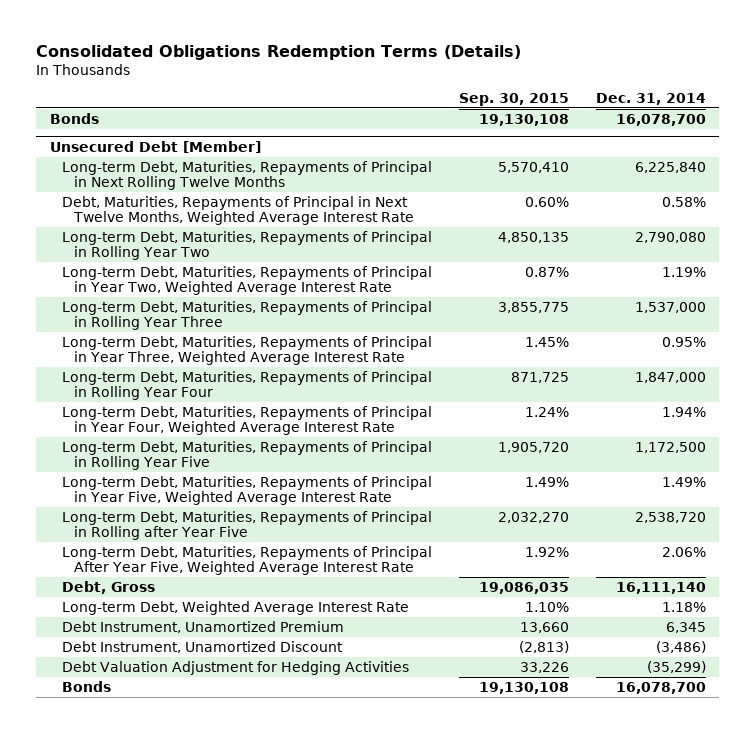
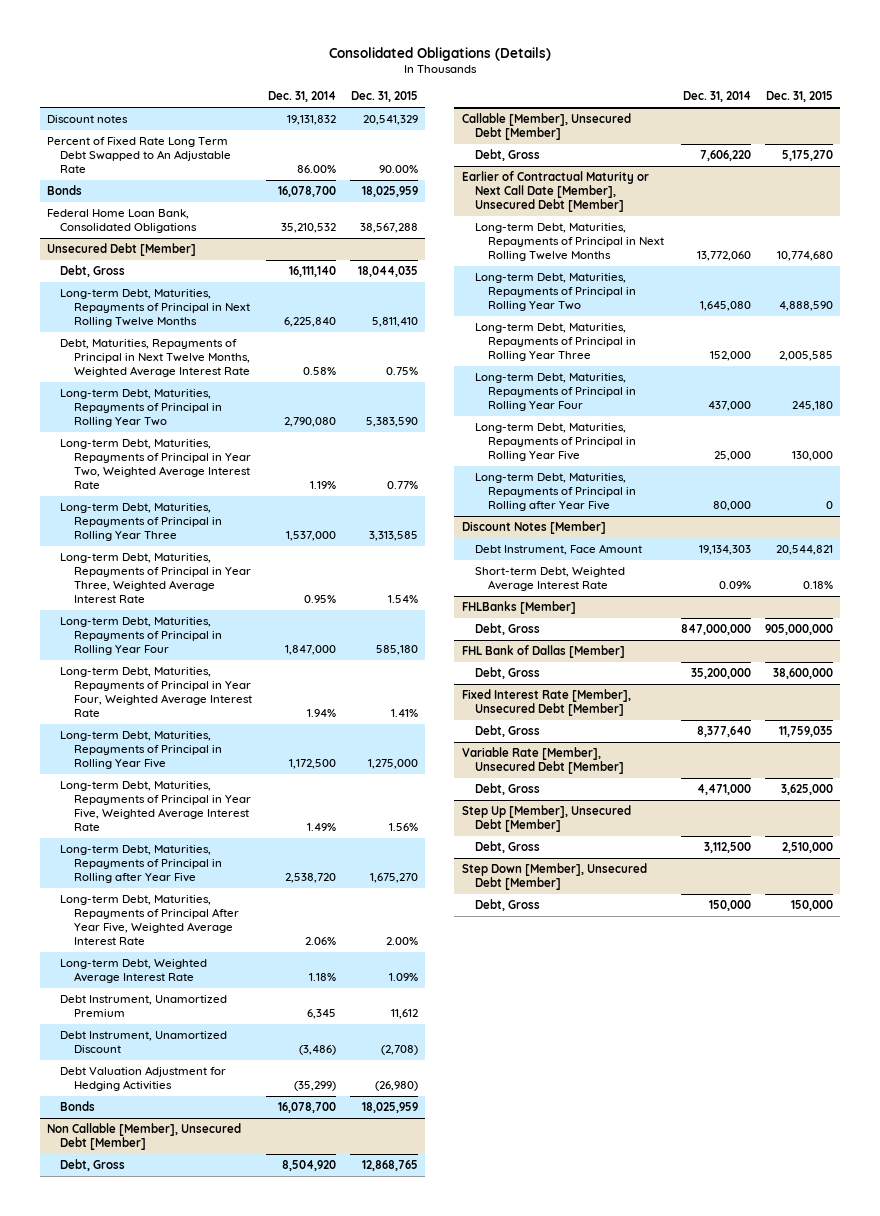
[36,44,522,60] Consolidated Obligations Redemption Terms (Details) -> [328,46,551,61] Consolidated Obligations (Details)
[458,92,569,106] Sep. 30, 2015 -> none
none -> [351,91,419,103] Dec. 31, 2015
none -> [46,115,128,124] Discount notes
none -> [46,137,232,173] Percent of Fixed Rate Long Term Debt Swapped to An Adjustable Rate
none -> [46,209,198,234] Federal Home Loan Bank, Consolidated Obligations
[61,580,155,594] Debt, Gross -> [60,265,126,278] Debt, Gross
none -> [46,1123,241,1151] Non Callable [Member], Unsecured Debt [Member]
none -> [60,1159,126,1172] Debt, Gross
none -> [461,113,631,141] Callable [Member], Unsecured Debt [Member]
none -> [475,149,541,162] Debt, Gross
none -> [461,171,649,212] Earlier of Contractual Maturity or Next Call Date [Member], Unsecured Debt [Member]
none -> [475,223,665,261] Long-term Debt, Maturities, Repayments of Principal in Next Rolling Twelve Months
none -> [475,273,637,311] Long-term Debt, Maturities, Repayments of Principal in Rolling Year Two
none -> [475,323,637,361] Long-term Debt, Maturities, Repayments of Principal in Rolling Year Three
none -> [475,373,637,411] Long-term Debt, Maturities, Repayments of Principal in Rolling Year Four
none -> [475,423,637,461] Long-term Debt, Maturities, Repayments of Principal in Rolling Year Five
none -> [475,473,637,511] Long-term Debt, Maturities, Repayments of Principal in Rolling after Year Five
none -> [461,521,606,535] Discount Notes [Member]
none -> [475,544,643,556] Debt Instrument, Face Amount
none -> [475,567,626,592] Short-term Debt, Weighted Average Interest Rate
none -> [461,601,576,615] FHLBanks [Member]
none -> [475,623,541,636] Debt, Gross
none -> [461,645,625,659] FHL Bank of Dallas [Member]
none -> [475,667,541,680] Debt, Gross
none -> [461,689,631,717] Fixed Interest Rate [Member], Unsecured Debt [Member]
none -> [475,725,541,738] Debt, Gross
none -> [461,747,625,775] Variable Rate [Member], Unsecured Debt [Member]
none -> [475,783,541,796] Debt, Gross
none -> [461,805,631,833] Step Up [Member], Unsecured Debt [Member]
none -> [475,841,541,854] Debt, Gross
none -> [461,863,647,891] Step Down [Member], Unsecured Debt [Member]
none -> [475,899,541,912] Debt, Gross

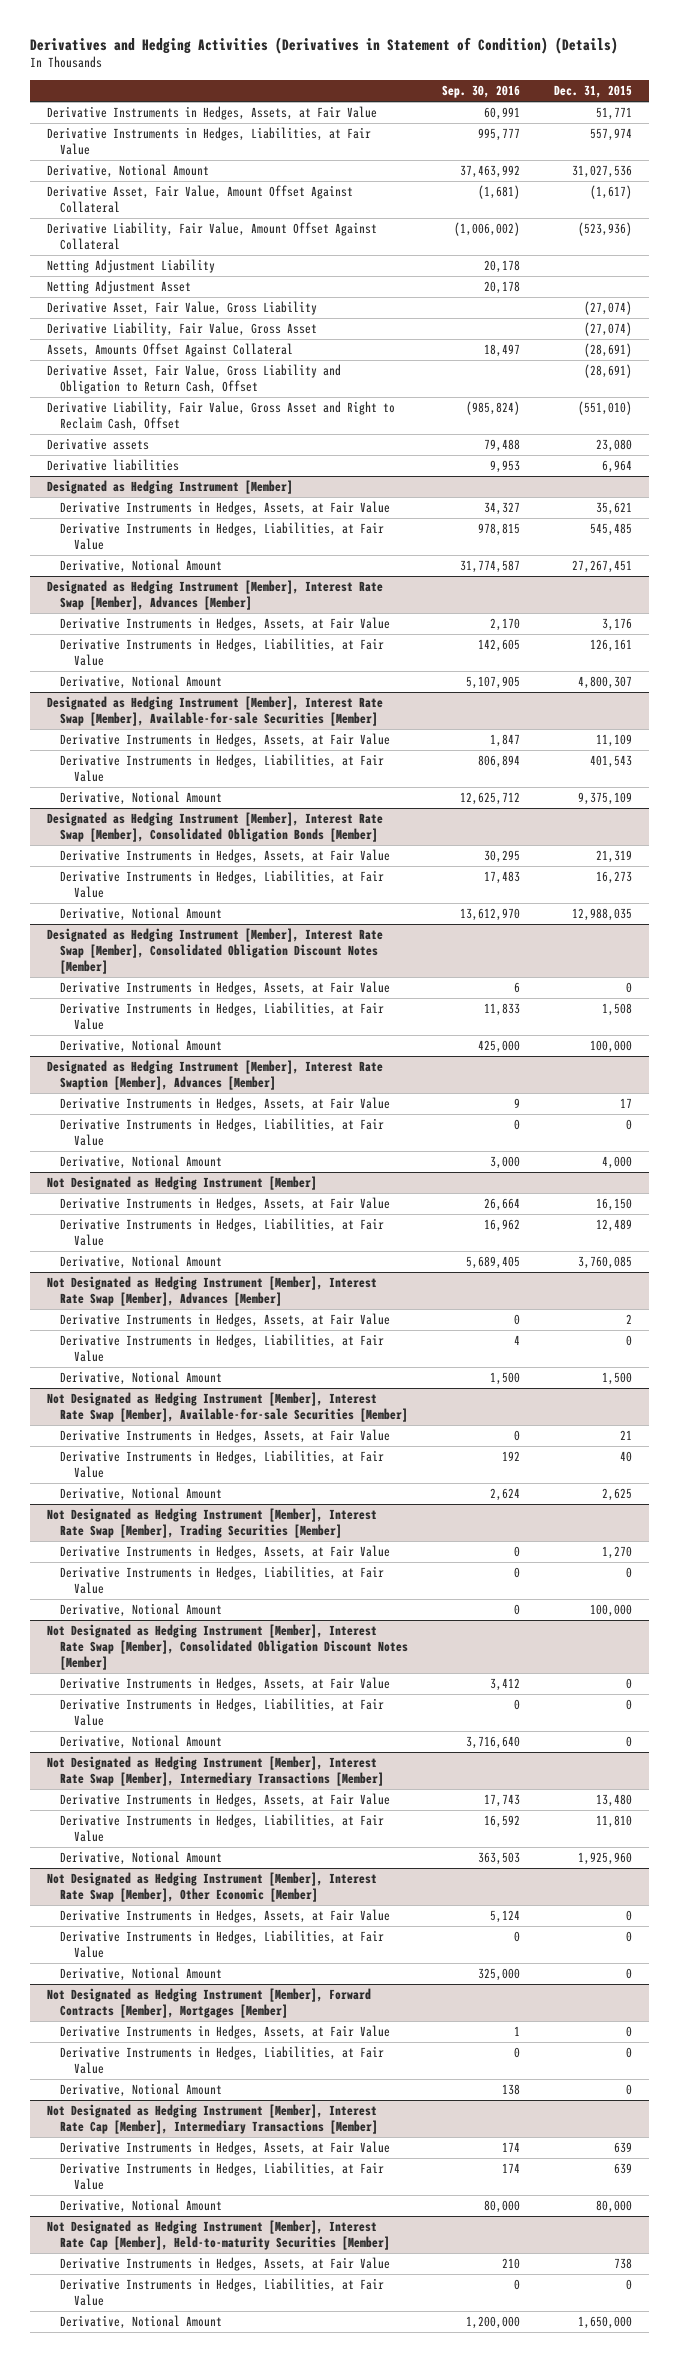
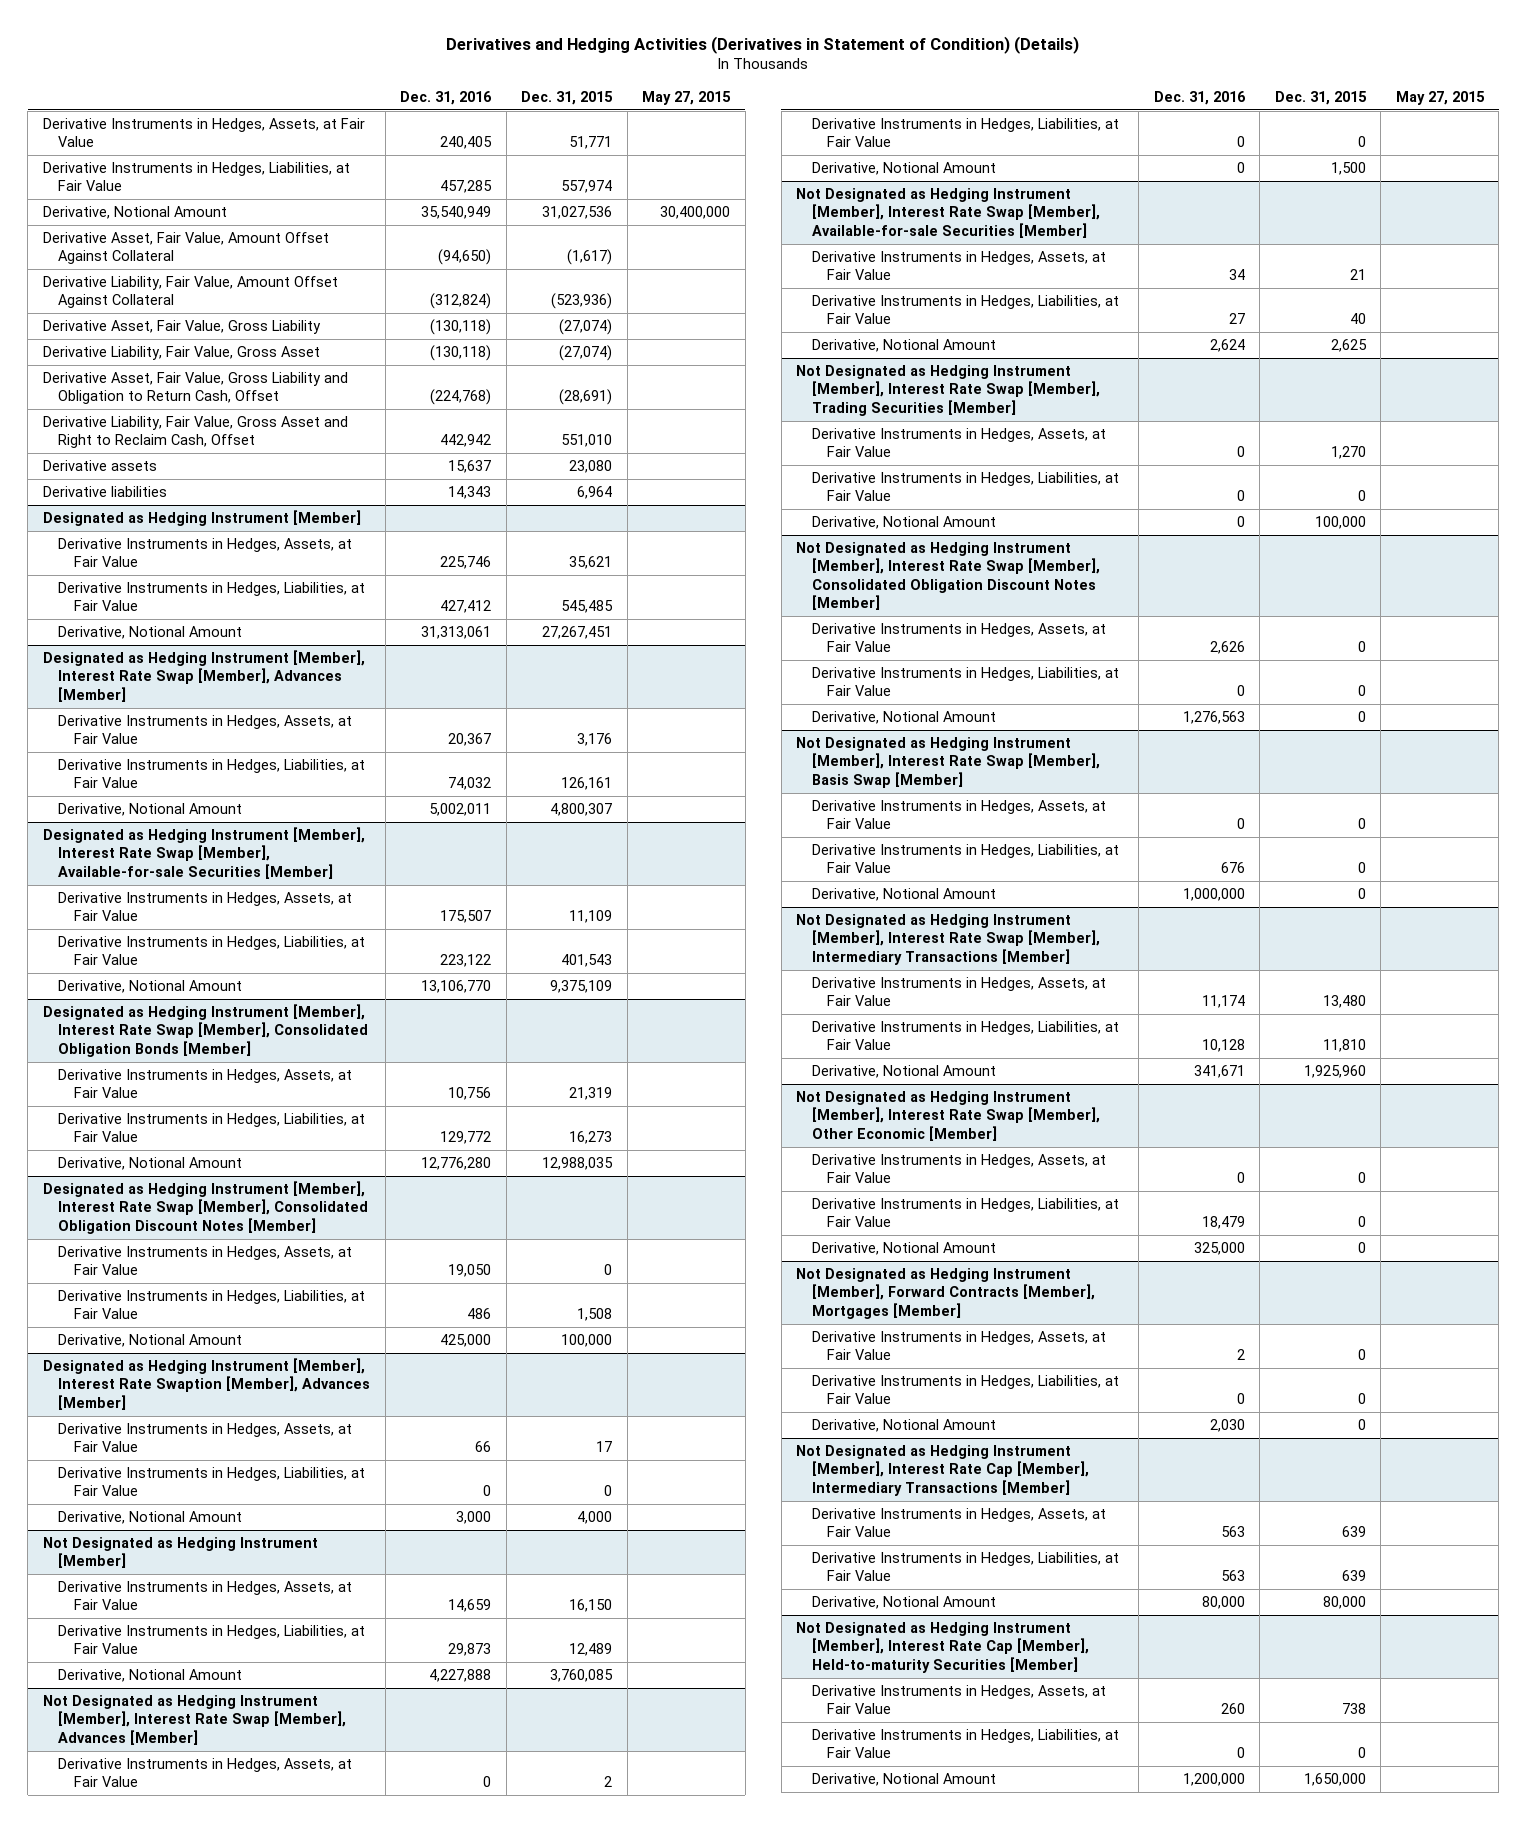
[442,85,521,99] Sep. 30, 2016 -> none
none -> [400,90,493,105] Dec. 31, 2016
none -> [642,90,732,105] May 27, 2015
[46,259,215,274] Netting Adjustment Liability -> none
[46,280,191,295] Netting Adjustment Asset -> none
[46,343,293,358] Assets, Amounts Offset Against Collateral -> none
[578,401,633,416] (551,010) -> [561,434,613,448] 551,010
none -> [796,737,1100,788] Not Designated as Hedging Instrument [Member], Interest Rate Swap [Member], Basis Swap [Member]
none -> [811,800,1106,830] Derivative Instruments in Hedges, Assets, at Fair Value
none -> [811,844,1119,874] Derivative Instruments in Hedges, Liabilities, at Fair Value
none -> [811,888,996,902] Derivative, Notional Amount

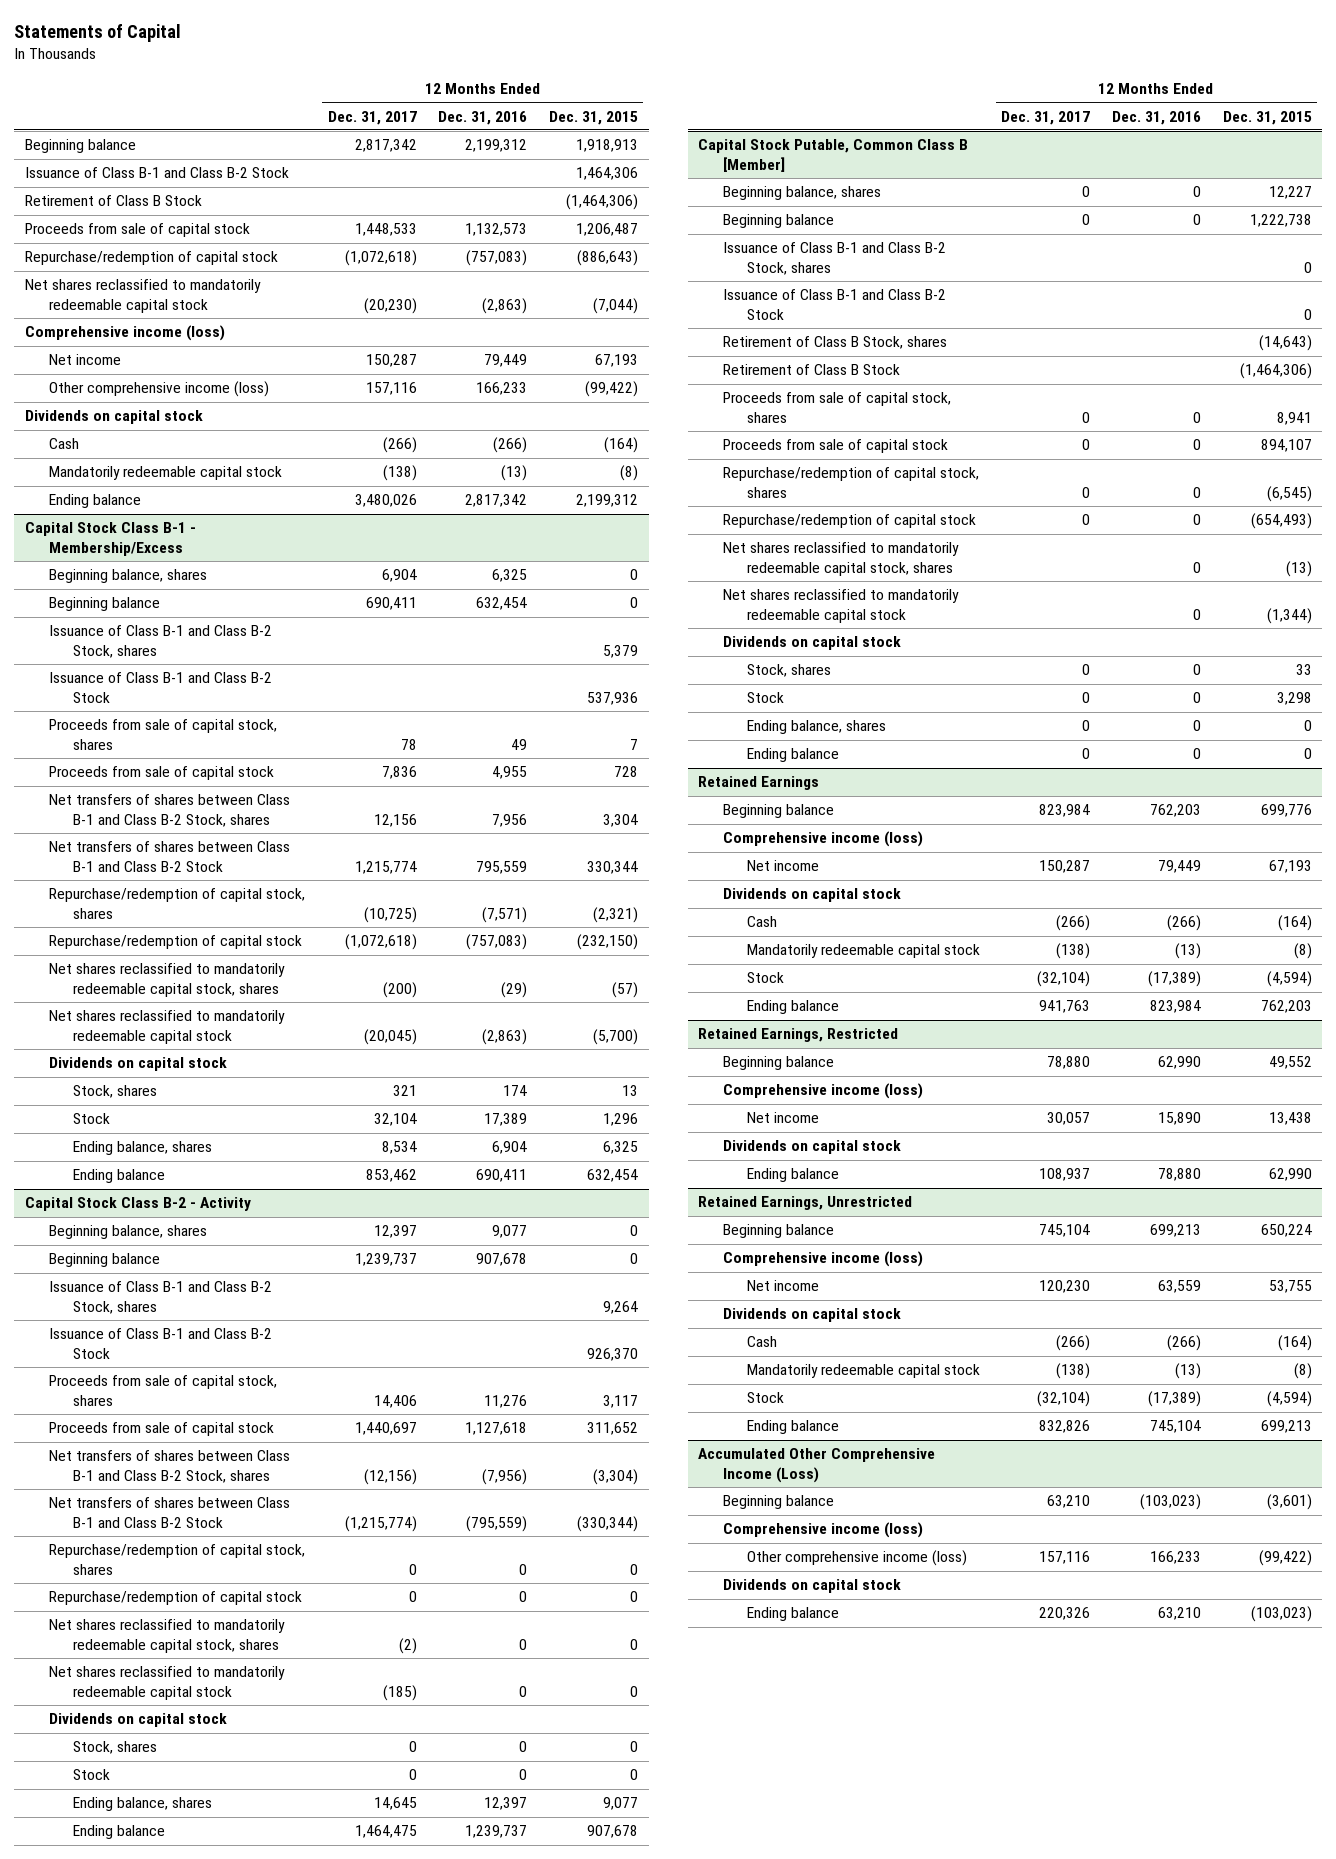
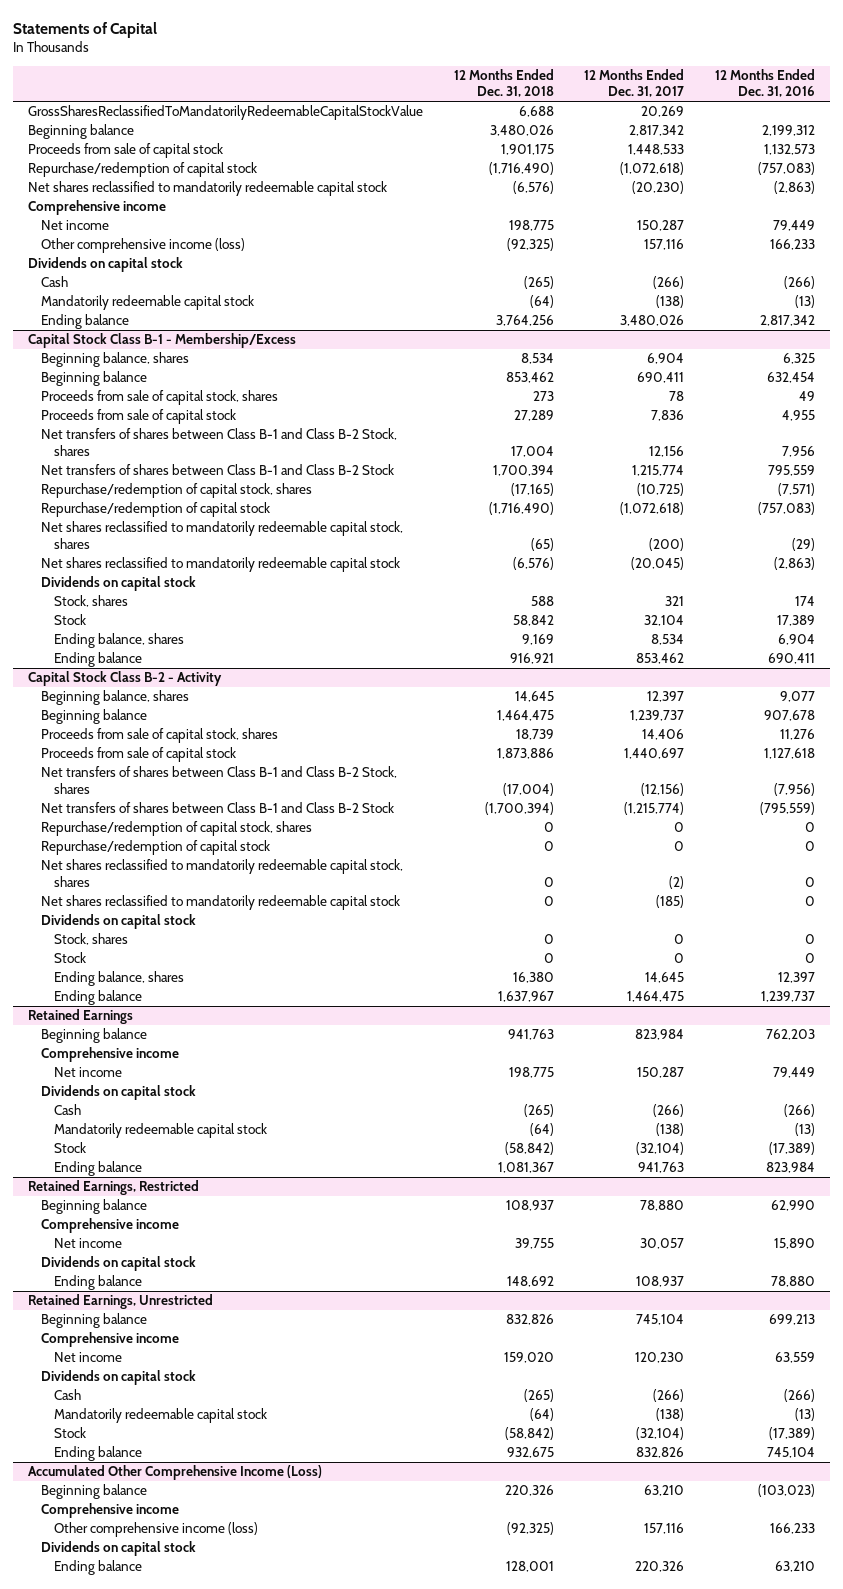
[548,110,638,125] Dec. 31, 2015 -> none
none -> [453,69,554,98] 12 Months Ended Dec. 31, 2018
none -> [27,105,423,121] GrossSharesReclassifiedToMandatorilyRedeemableCapitalStockValue
[24,167,289,179] Issuance of Class B-1 and Class B-2 Stock -> none
[24,195,202,207] Retirement of Class B Stock -> none
[24,325,225,342] Comprehensive income (loss) -> [27,200,166,216] Comprehensive income
[48,625,272,658] Issuance of Class B-1 and Class B-2 Stock, shares -> none
[48,672,272,703] Issuance of Class B-1 and Class B-2 Stock -> none
[48,1281,272,1314] Issuance of Class B-1 and Class B-2 Stock, shares -> none
[48,1328,272,1359] Issuance of Class B-1 and Class B-2 Stock -> none
[698,139,969,172] Capital Stock Putable, Common Class B [Member] -> none
[722,186,881,201] Beginning balance, shares -> none
[722,214,834,229] Beginning balance -> none
[722,242,946,275] Issuance of Class B-1 and Class B-2 Stock, shares -> none
[722,289,946,320] Issuance of Class B-1 and Class B-2 Stock -> none
[722,336,947,350] Retirement of Class B Stock, shares -> none
[722,364,900,376] Retirement of Class B Stock -> none
[722,392,951,423] Proceeds from sale of capital stock, shares -> none
[722,439,948,454] Proceeds from sale of capital stock -> none
[722,467,979,498] Repurchase/redemption of capital stock, shares -> none
[722,514,976,529] Repurchase/redemption of capital stock -> none
[722,542,959,576] Net shares reclassified to mandatorily redeemable capital stock, shares -> none
[722,589,959,623] Net shares reclassified to mandatorily redeemable capital stock -> none
[722,636,901,651] Dividends on capital stock -> none
[746,664,831,678] Stock, shares -> none
[746,692,784,704] Stock -> none
[746,720,886,735] Ending balance, shares -> none
[746,748,839,763] Ending balance -> none
[722,831,923,848] Comprehensive income (loss) -> [41,1047,180,1063] Comprehensive income
[722,1083,923,1100] Comprehensive income (loss) -> [41,1218,180,1234] Comprehensive income
[722,1251,923,1268] Comprehensive income (loss) -> [41,1332,180,1348] Comprehensive income
[722,1522,923,1539] Comprehensive income (loss) -> [41,1503,180,1519] Comprehensive income

